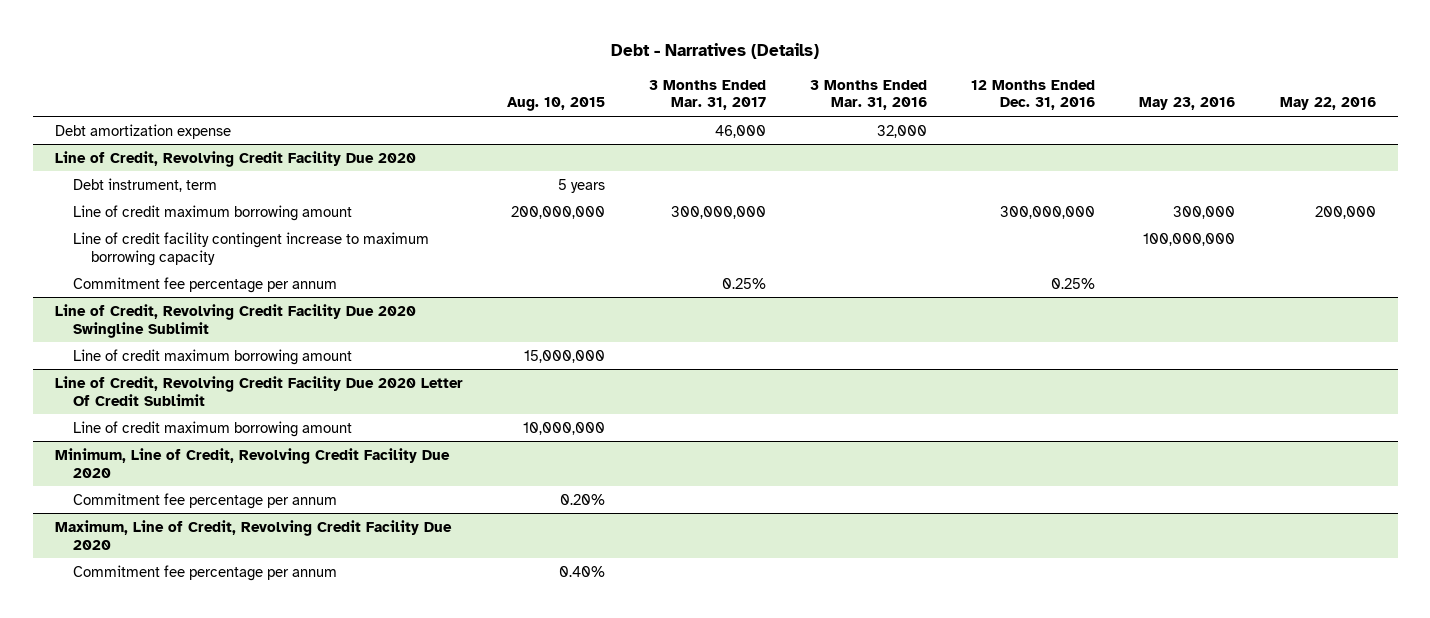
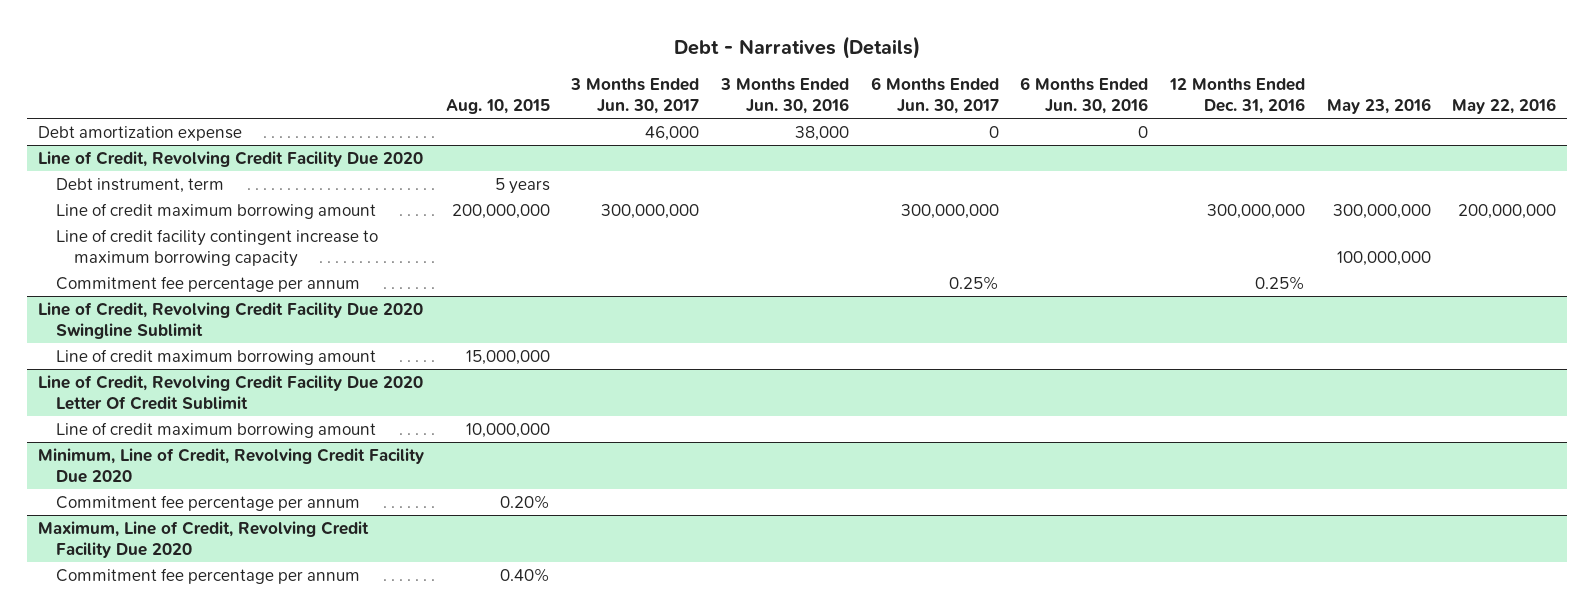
[649,79,767,111] 3 Months Ended Mar. 31, 2017 -> none
[810,79,928,111] 3 Months Ended Mar. 31, 2016 -> none
none -> [570,77,700,115] 3 Months Ended Jun. 30, 2017
none -> [719,77,849,115] 3 Months Ended Jun. 30, 2016
none -> [870,76,999,115] 6 Months Ended Jun. 30, 2017
none -> [1020,76,1149,115] 6 Months Ended Jun. 30, 2016
[1173,205,1236,219] 300,000 -> [1332,203,1431,219] 300,000,000
[1314,205,1376,219] 200,000 -> [1458,203,1557,219] 200,000,000

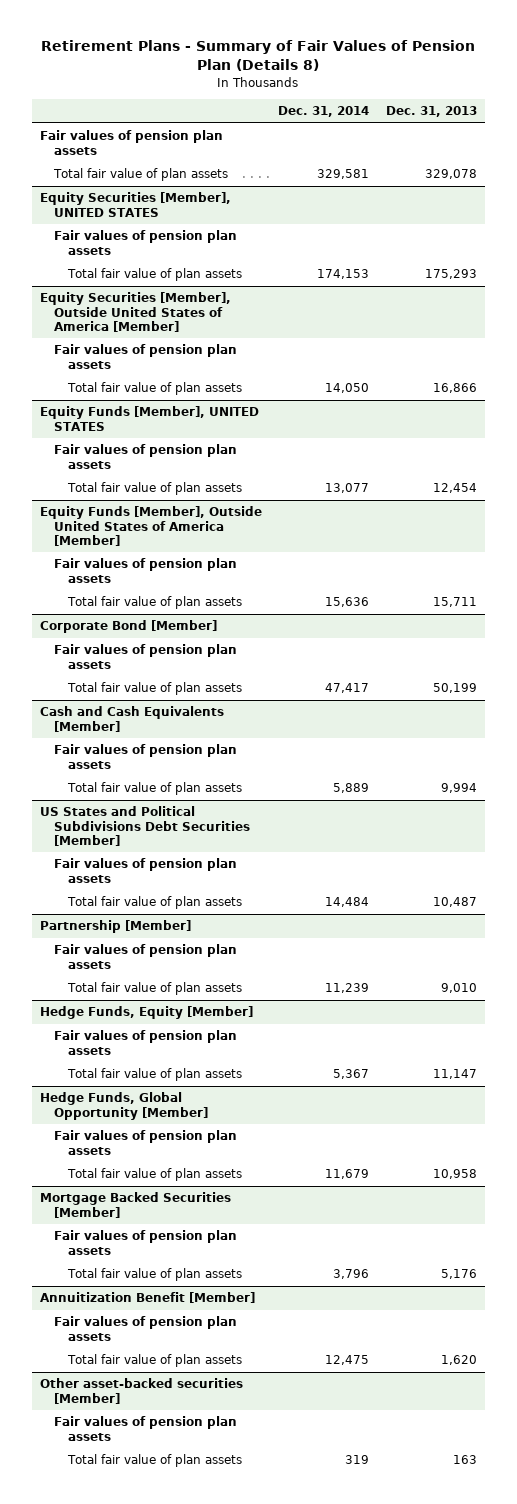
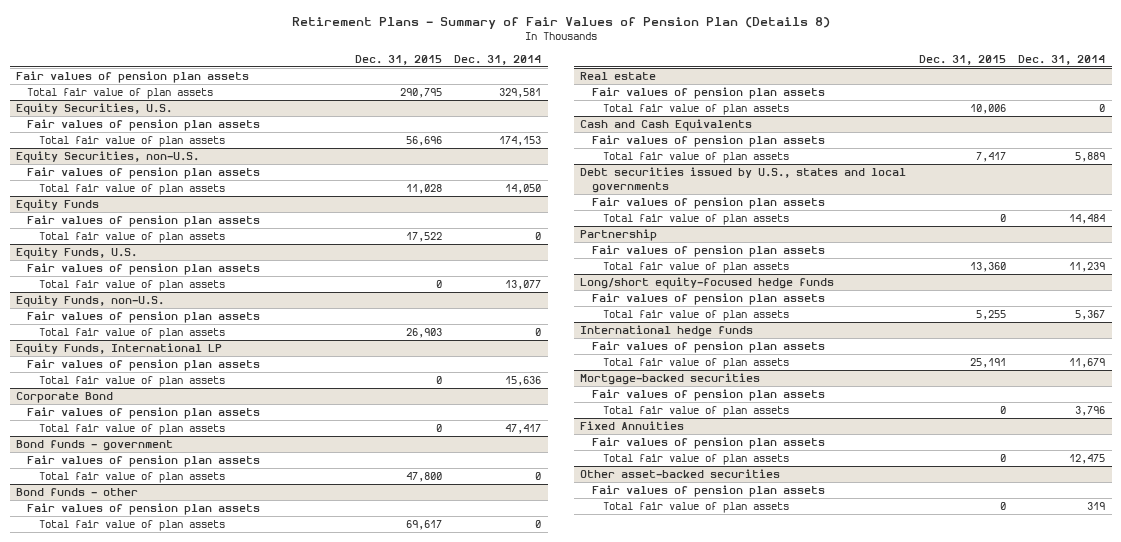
[385,106,477,118] Dec. 31, 2013 -> none
none -> [354,54,442,65] Dec. 31, 2015
[40,192,232,217] Equity Securities [Member], UNITED STATES -> none
none -> [15,103,172,116] Equity Securities, U.S.
[40,292,232,332] Equity Securities [Member], Outside United States of America [Member] -> none
none -> [15,151,199,164] Equity Securities, non-U.S.
[40,406,260,431] Equity Funds [Member], UNITED STATES -> none
none -> [15,199,99,212] Equity Funds
none -> [38,232,225,244] Total fair value of plan assets
none -> [15,247,137,260] Equity Funds, U.S.
none -> [27,263,261,276] Fair values of pension plan assets
[40,506,263,546] Equity Funds [Member], Outside United States of America [Member] -> none
none -> [15,295,164,308] Equity Funds, non-U.S.
none -> [38,328,225,340] Total fair value of plan assets
none -> [15,343,222,356] Equity Funds, International LP
none -> [27,359,261,372] Fair values of pension plan assets
[40,620,218,634] Corporate Bond [Member] -> [15,392,113,404] Corporate Bond
[40,706,225,732] Cash and Cash Equivalents [Member] -> none
none -> [15,440,173,452] Bond funds - government
none -> [38,472,225,484] Total fair value of plan assets
none -> [15,488,138,497] Bond funds - other
none -> [27,503,261,516] Fair values of pension plan assets
none -> [38,520,225,532] Total fair value of plan assets
none -> [580,72,657,81] Real estate
none -> [591,87,825,100] Fair values of pension plan assets
none -> [603,104,790,116] Total fair value of plan assets
none -> [580,119,753,132] Cash and Cash Equivalents
none -> [591,135,825,148] Fair values of pension plan assets
[40,806,251,846] US States and Political Subdivisions Debt Securities [Member] -> [580,167,907,193] Debt securities issued by U.S., states and local governments
[40,920,192,934] Partnership [Member] -> [580,229,658,242] Partnership
[40,1006,254,1020] Hedge Funds, Equity [Member] -> [580,277,835,290] Long/short equity-focused hedge funds
[40,1092,209,1120] Hedge Funds, Global Opportunity [Member] -> [580,325,754,338] International hedge funds
[40,1192,232,1218] Mortgage Backed Securities [Member] -> [580,373,761,386] Mortgage-backed securities
[40,1292,256,1304] Annuitization Benefit [Member] -> [580,421,685,431] Fixed Annuities
[40,1378,244,1404] Other asset-backed securities [Member] -> [580,469,781,479] Other asset-backed securities

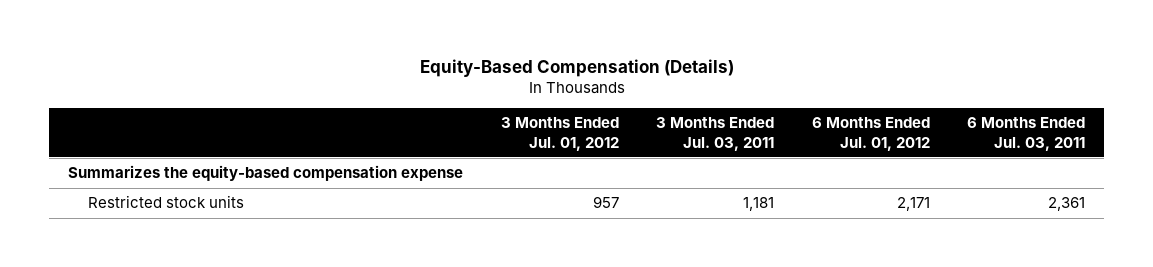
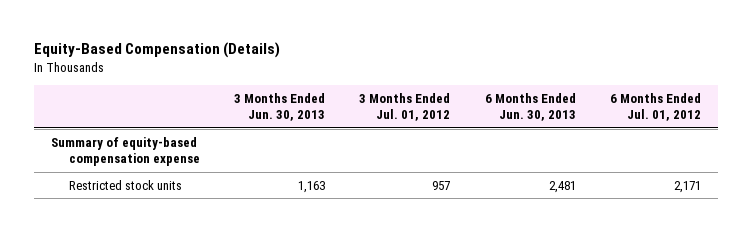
[656,117,775,151] 3 Months Ended Jul. 03, 2011 -> none
[967,117,1086,151] 6 Months Ended Jul. 03, 2011 -> none
none -> [234,93,326,122] 3 Months Ended Jun. 30, 2013
none -> [484,93,576,122] 6 Months Ended Jun. 30, 2013
[68,165,464,182] Summarizes the equity-based compensation expense -> [51,136,200,166] Summary of equity-based compensation expense

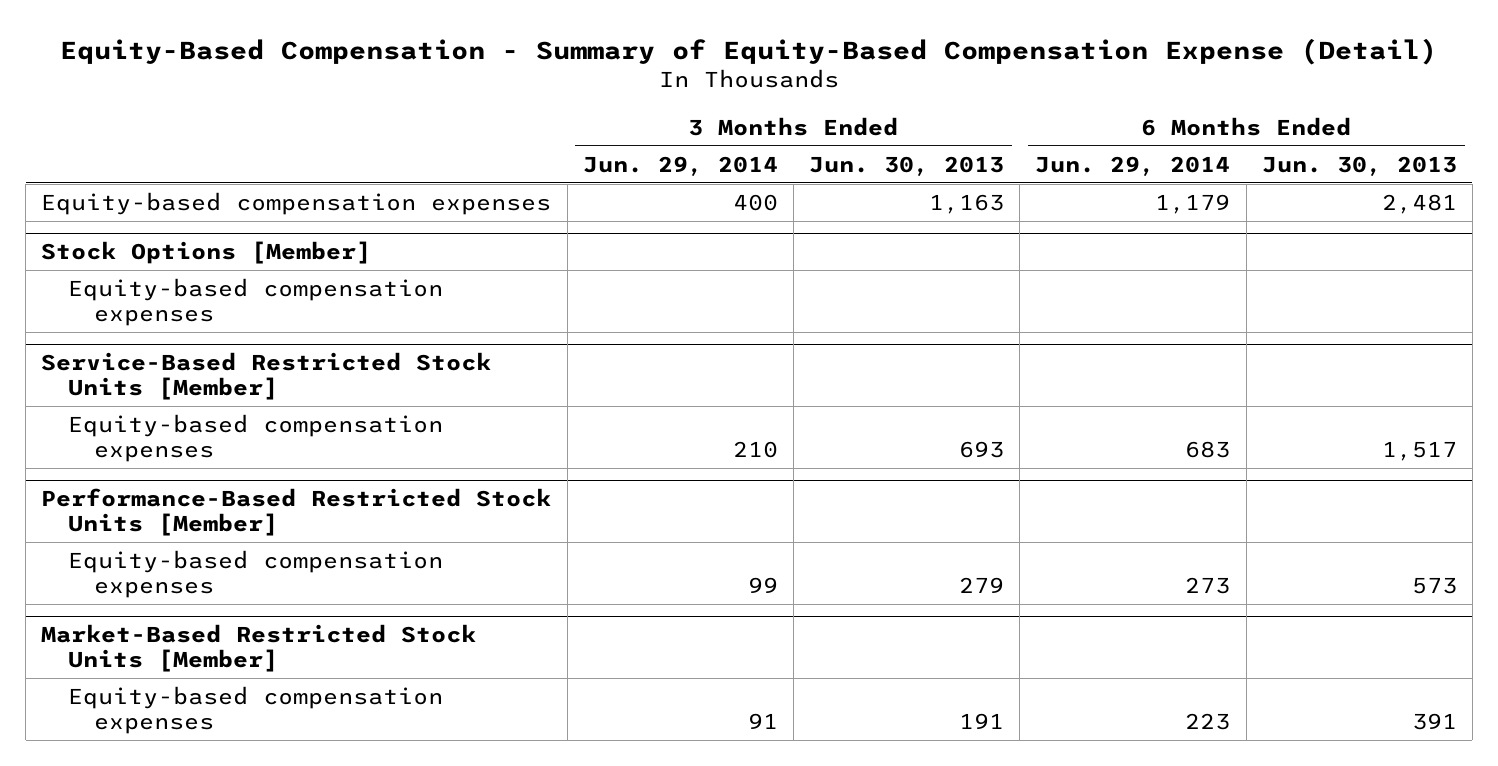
[34,42,281,59] Equity-Based Compensation (Details) -> [60,37,1438,65] Equity-Based Compensation - Summary of Equity-Based Compensation Expense (Detail)
[359,93,451,122] 3 Months Ended Jul. 01, 2012 -> none
[610,93,702,122] 6 Months Ended Jul. 01, 2012 -> none
none -> [582,155,778,176] Jun. 29, 2014
none -> [1035,155,1231,176] Jun. 29, 2014
[51,136,200,166] Summary of equity-based compensation expense -> none
[68,179,182,190] Restricted stock units -> [41,191,552,215] Equity-based compensation expenses
none -> [41,241,372,265] Stock Options [Member]
none -> [67,277,443,326] Equity-based compensation expenses
none -> [41,352,492,401] Service-Based Restricted Stock Units [Member]
none -> [67,413,443,462] Equity-based compensation expenses
none -> [41,488,552,537] Performance-Based Restricted Stock Units [Member]
none -> [67,549,443,598] Equity-based compensation expenses
none -> [41,624,477,673] Market-Based Restricted Stock Units [Member]
none -> [67,685,443,734] Equity-based compensation expenses

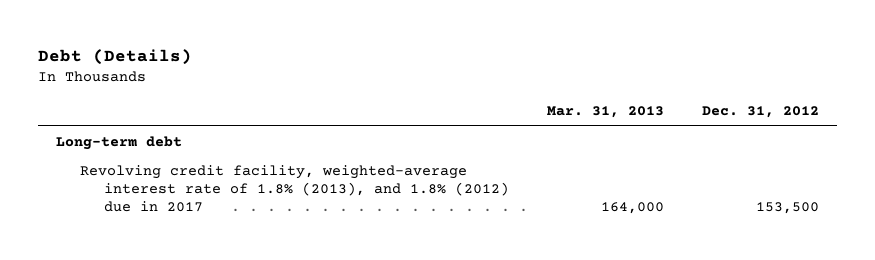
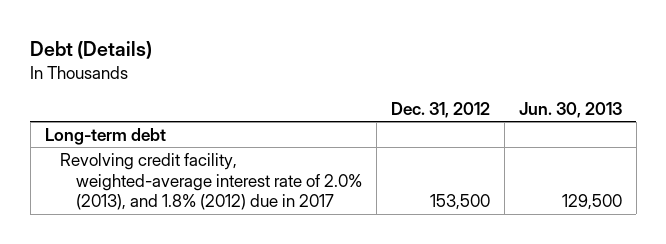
[546,106,664,119] Mar. 31, 2013 -> none
none -> [518,102,622,119] Jun. 30, 2013
[80,164,510,213] Revolving credit facility, weighted-average interest rate of 1.8% (2013), and 1.8% (2012) due in 2017 -> [60,152,363,211] Revolving credit facility, weighted-average interest rate of 2.0% (2013), and 1.8% (2012) due in 2017

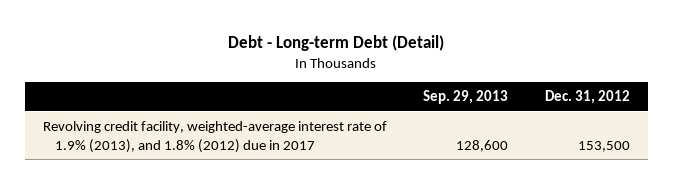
[30,41,153,60] Debt (Details) -> [228,34,445,51] Debt - Long-term Debt (Detail)
[518,102,622,119] Jun. 30, 2013 -> none
none -> [423,90,509,105] Sep. 29, 2013
[44,127,166,145] Long-term debt -> none
[60,152,363,211] Revolving credit facility, weighted-average interest rate of 2.0% (2013), and 1.8% (2012) due in 2017 -> [42,121,387,153] Revolving credit facility, weighted-average interest rate of 1.9% (2013), and 1.8% (2012) due in 2017

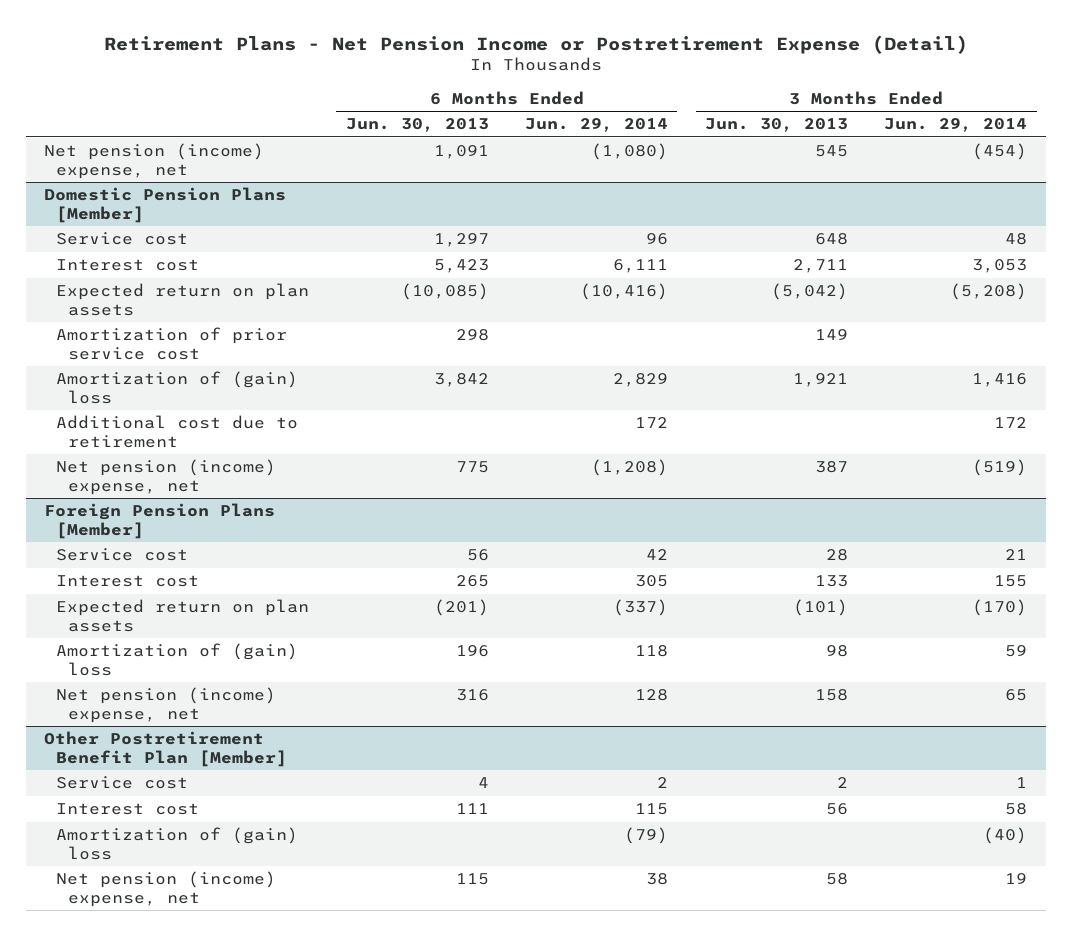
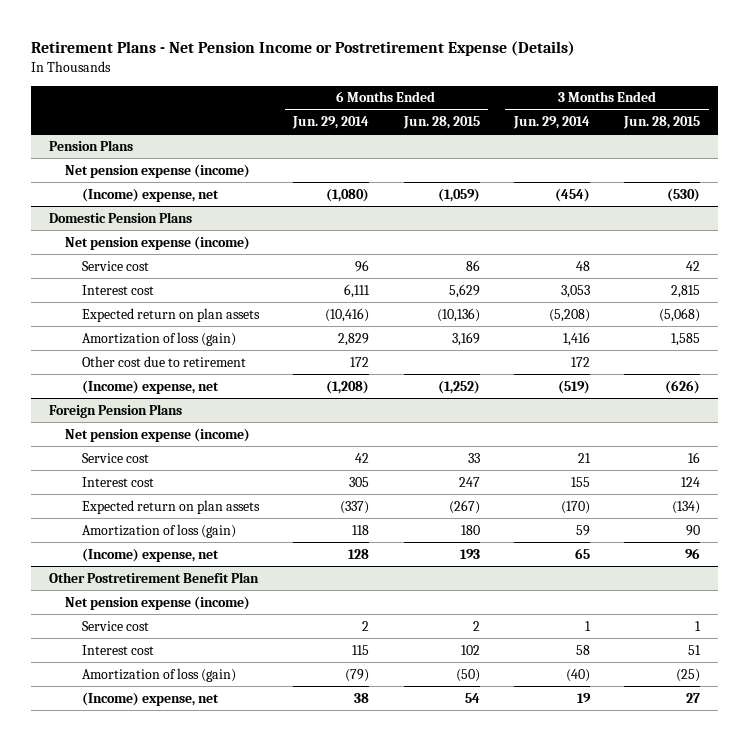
[103,34,968,54] Retirement Plans - Net Pension Income or Postretirement Expense (Detail) -> [31,41,576,57] Retirement Plans - Net Pension Income or Postretirement Expense (Details)
[345,118,489,133] Jun. 30, 2013 -> none
[704,118,848,133] Jun. 30, 2013 -> none
none -> [402,116,480,130] Jun. 28, 2015
none -> [623,116,701,130] Jun. 28, 2015
none -> [48,139,133,151] Pension Plans
none -> [65,163,251,178] Net pension expense (income)
[44,143,265,180] Net pension (income) expense, net -> [81,187,219,202] (Income) expense, net
[44,187,287,224] Domestic Pension Plans [Member] -> [48,211,192,223] Domestic Pension Plans
none -> [65,235,251,250] Net pension expense (income)
[55,327,287,361] Amortization of prior service cost -> none
[55,371,298,405] Amortization of (gain) loss -> [81,331,236,346] Amortization of loss (gain)
[55,415,298,449] Additional cost due to retirement -> [81,355,246,367] Other cost due to retirement
[55,459,276,496] Net pension (income) expense, net -> [81,379,219,394] (Income) expense, net
[44,503,276,540] Foreign Pension Plans [Member] -> [48,403,182,418] Foreign Pension Plans
none -> [65,427,251,442] Net pension expense (income)
[55,643,298,677] Amortization of (gain) loss -> [81,523,236,538] Amortization of loss (gain)
[55,687,276,724] Net pension (income) expense, net -> [81,547,219,562] (Income) expense, net
[44,731,287,768] Other Postretirement Benefit Plan [Member] -> [48,571,259,583] Other Postretirement Benefit Plan
none -> [65,595,251,610] Net pension expense (income)
[55,827,298,861] Amortization of (gain) loss -> [81,667,236,682] Amortization of loss (gain)
[55,871,276,908] Net pension (income) expense, net -> [81,691,219,706] (Income) expense, net

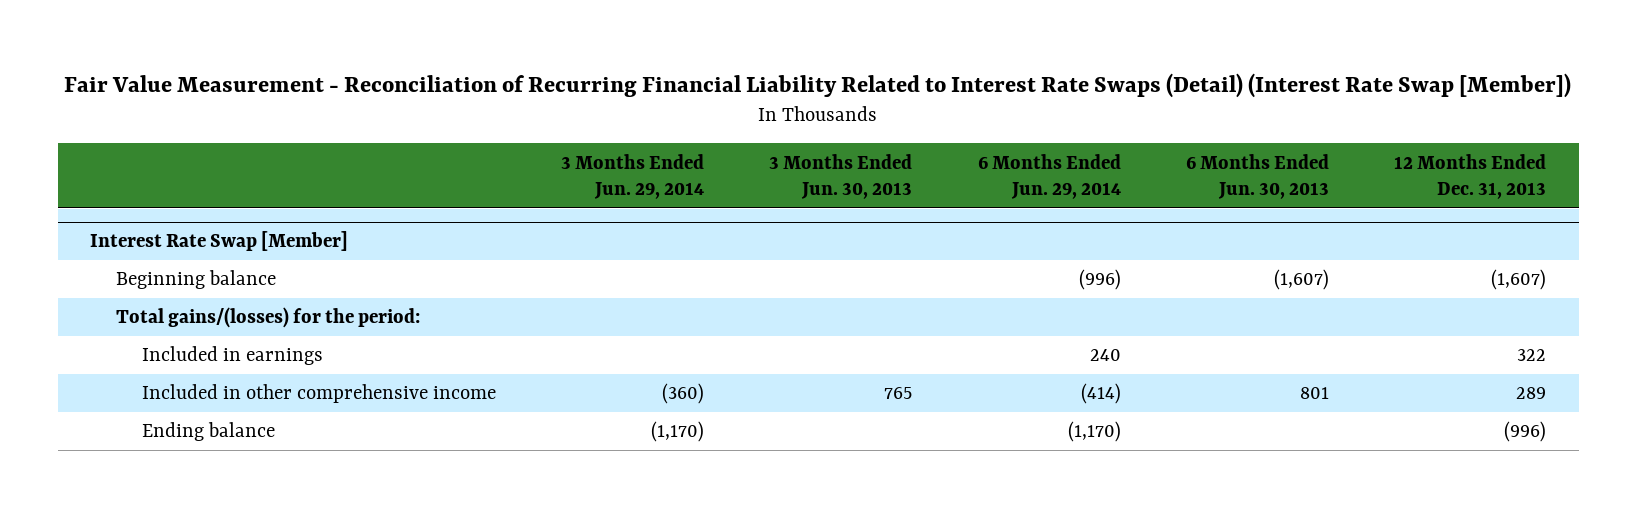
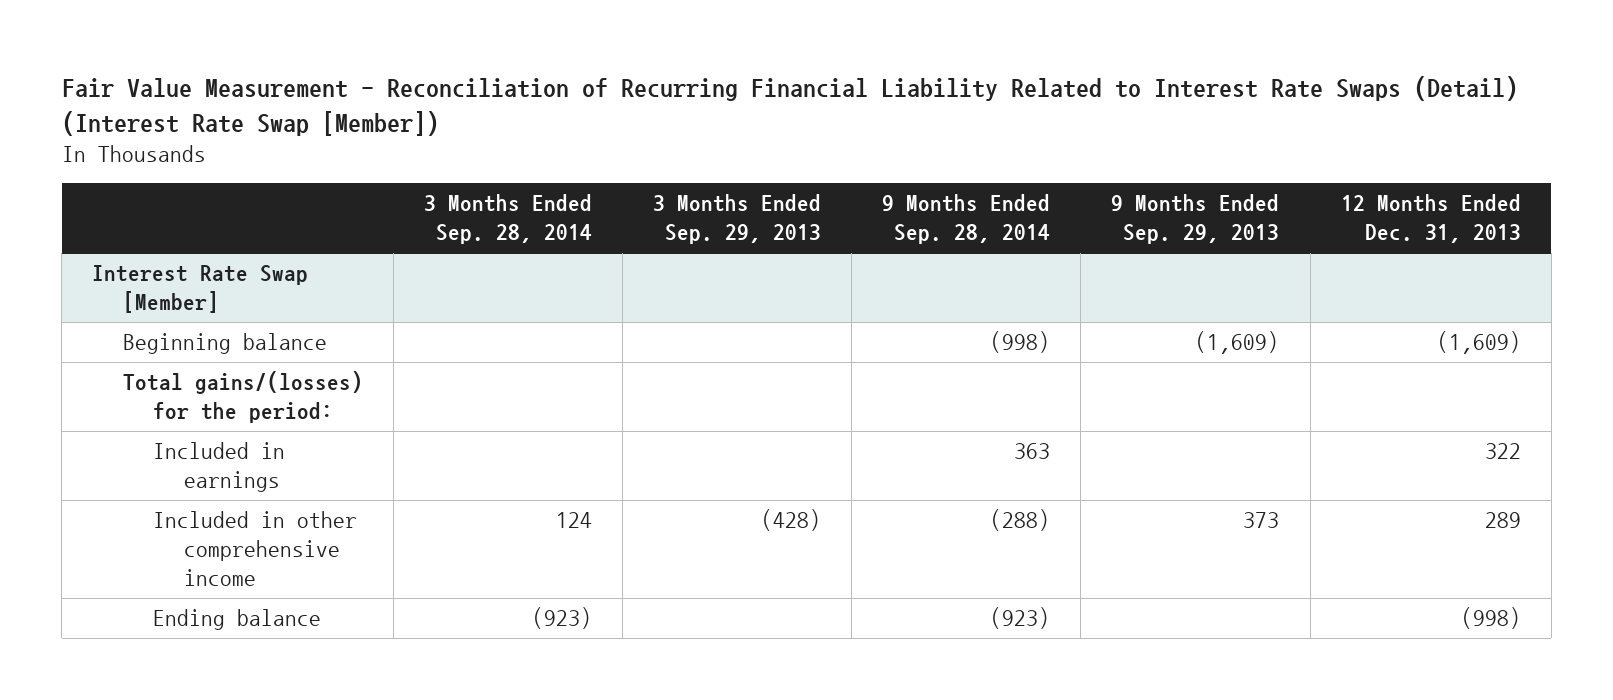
[561,153,705,200] 3 Months Ended Jun. 29, 2014 -> none
[769,153,913,200] 3 Months Ended Jun. 30, 2013 -> none
[977,153,1121,200] 6 Months Ended Jun. 29, 2014 -> none
[1185,153,1329,200] 6 Months Ended Jun. 30, 2013 -> none
none -> [423,194,592,245] 3 Months Ended Sep. 28, 2014
none -> [653,194,822,245] 3 Months Ended Sep. 29, 2013
none -> [882,194,1051,245] 9 Months Ended Sep. 28, 2014
none -> [1111,194,1280,245] 9 Months Ended Sep. 29, 2013
[1491,269,1547,291] (1,607) -> [1436,331,1521,355] (1,609)
[1504,421,1547,443] (996) -> [1460,607,1521,630] (998)

